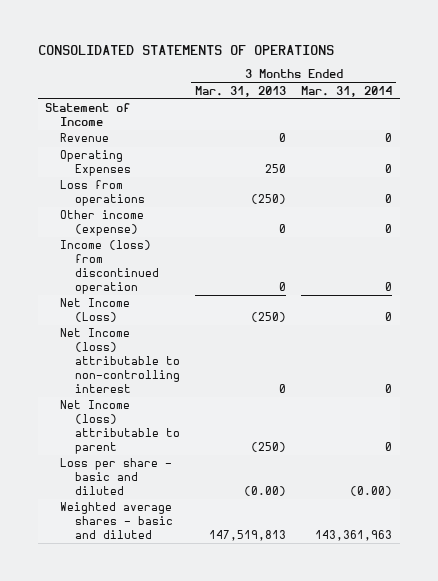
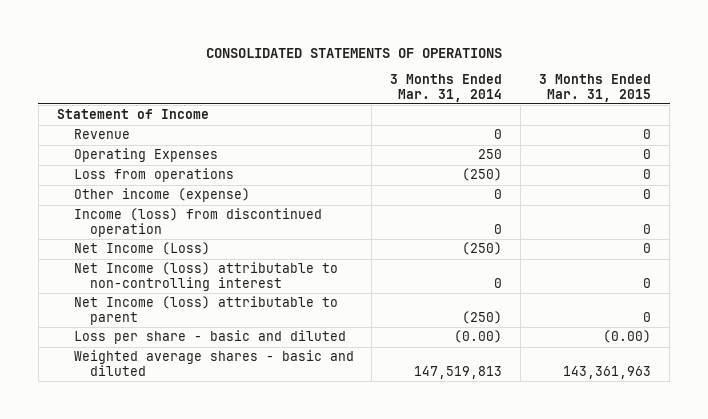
[195,85,287,97] Mar. 31, 2013 -> none
none -> [539,74,652,102] 3 Months Ended Mar. 31, 2015
[385,164,393,174] 0 -> [478,149,503,160] 250
[385,194,393,204] 0 -> [462,168,503,182] (250)
[385,312,393,322] 0 -> [462,242,503,256] (250)
[385,442,393,452] 0 -> [462,310,503,324] (250)
[315,530,393,542] 143,361,963 -> [414,365,503,379] 147,519,813

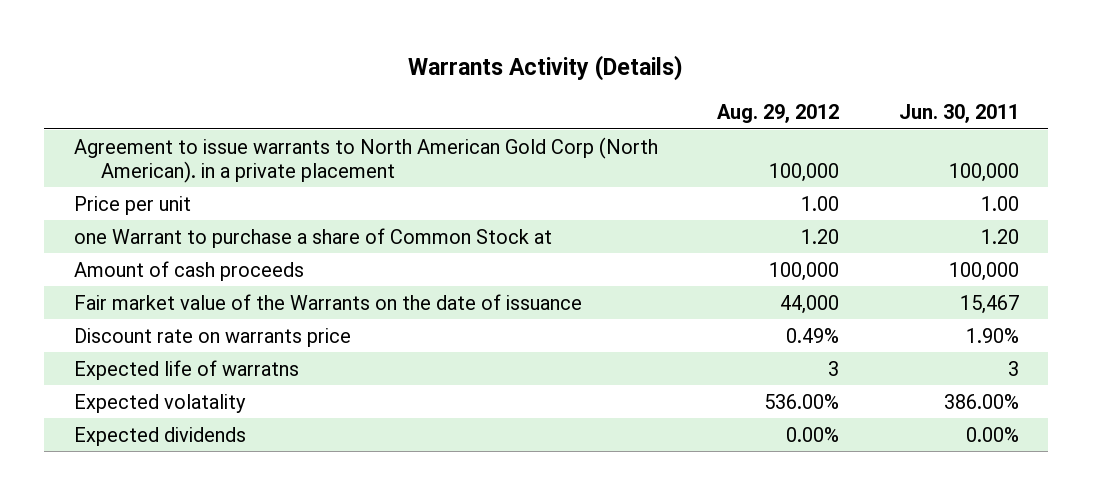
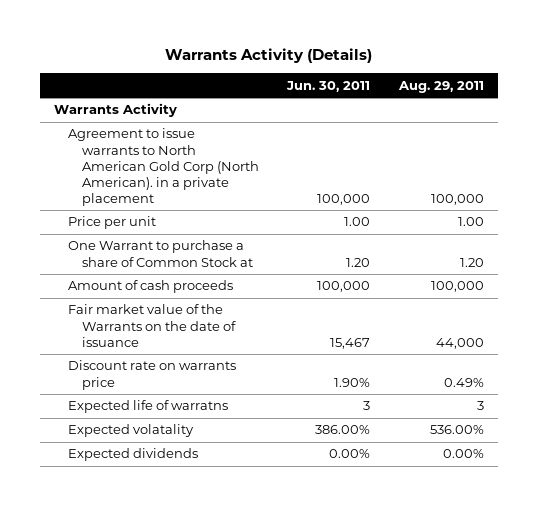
[717,104,840,124] Aug. 29, 2012 -> none
none -> [397,80,484,93] Aug. 29, 2011
none -> [54,103,178,118] Warrants Activity
[73,227,552,248] one Warrant to purchase a share of Common Stock at -> [68,240,253,267] One Warrant to purchase a share of Common Stock at

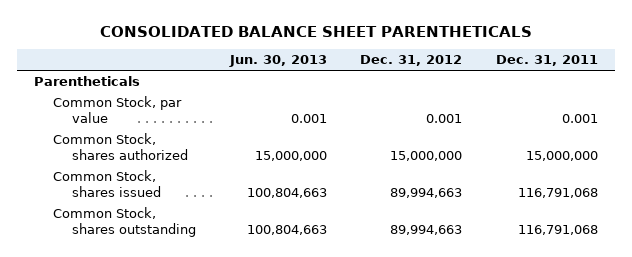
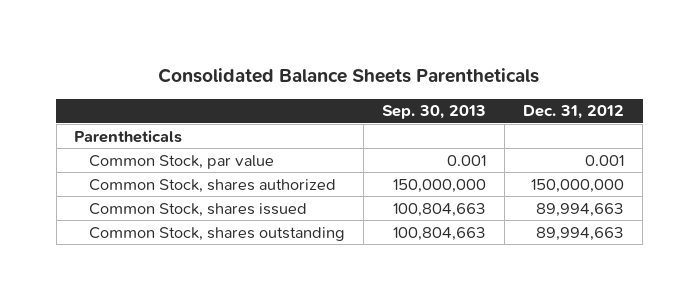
[100,25,533,37] CONSOLIDATED BALANCE SHEET PARENTHETICALS -> [158,67,540,83] Consolidated Balance Sheets Parentheticals
[228,55,327,68] Jun. 30, 2013 -> none
[496,55,599,67] Dec. 31, 2011 -> none
none -> [382,105,487,120] Sep. 30, 2013
[390,151,463,162] 15,000,000 -> [531,178,625,193] 150,000,000

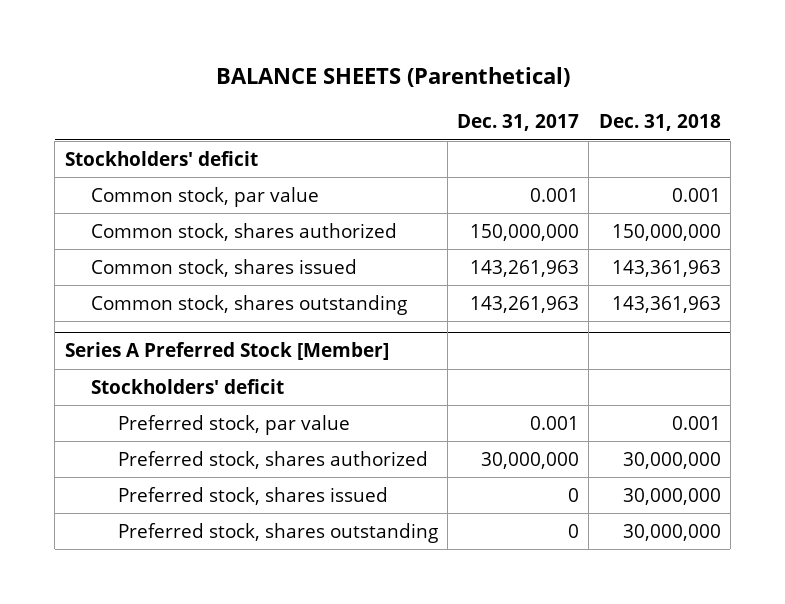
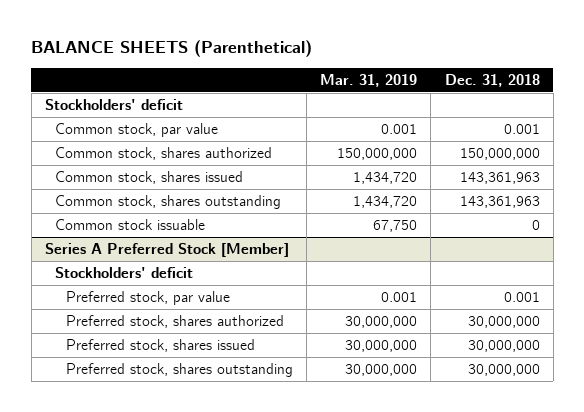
[457,114,580,132] Dec. 31, 2017 -> none
none -> [320,73,418,87] Mar. 31, 2019
none -> [55,218,206,230] Common stock issuable

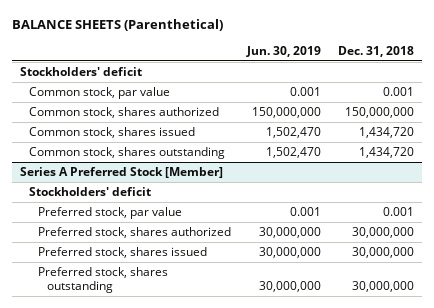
[320,73,418,87] Mar. 31, 2019 -> none
none -> [246,45,322,57] Jun. 30, 2019
[55,218,206,230] Common stock issuable -> none
[459,171,540,184] 143,361,963 -> [358,127,414,139] 1,434,720
[459,195,540,208] 143,361,963 -> [358,147,414,159] 1,434,720

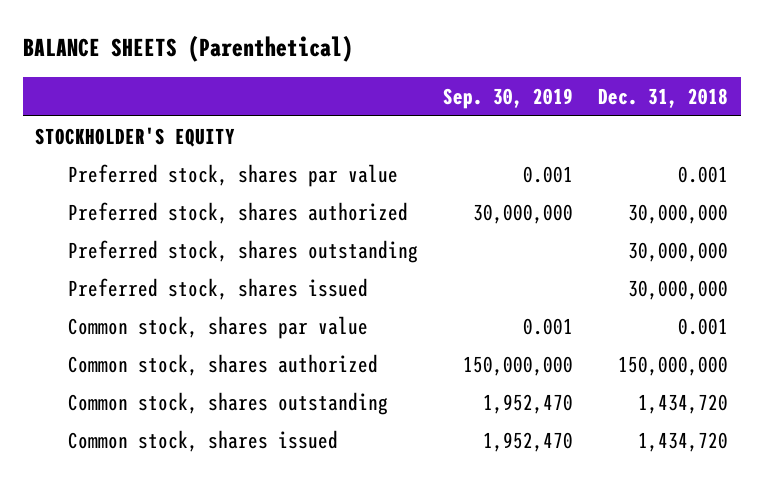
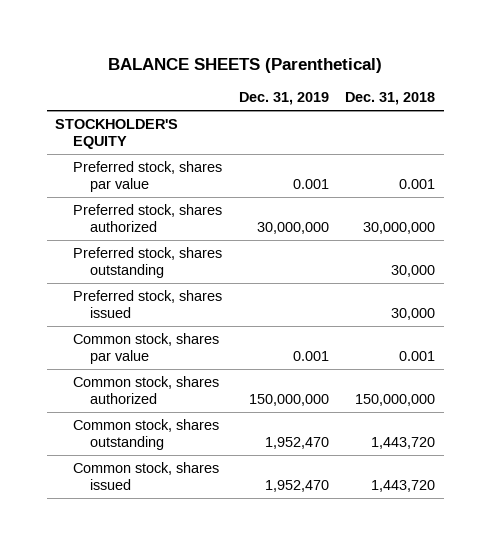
[443,87,574,109] Sep. 30, 2019 -> none
none -> [238,92,329,106] Dec. 31, 2019
[628,241,729,262] 30,000,000 -> [391,265,436,278] 30,000
[628,279,729,300] 30,000,000 -> [391,308,436,321] 30,000
[638,393,729,414] 1,434,720 -> [371,437,436,450] 1,443,720
[638,431,729,452] 1,434,720 -> [371,480,436,493] 1,443,720

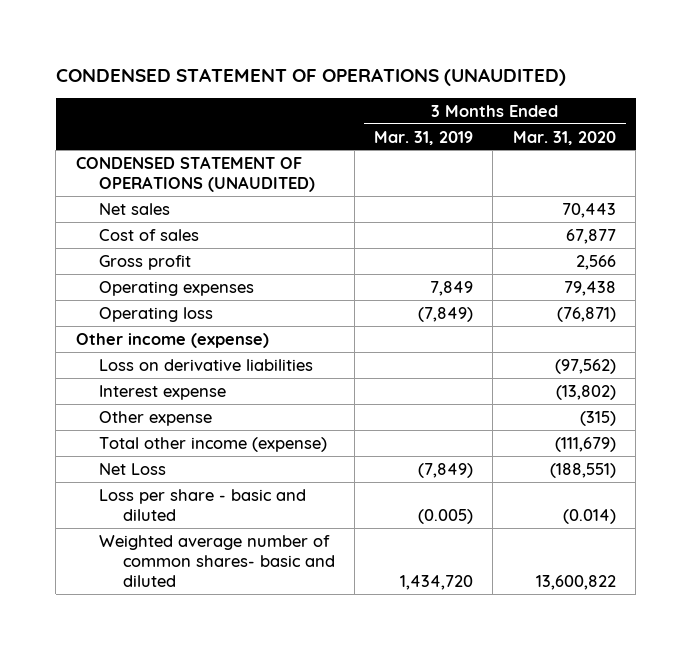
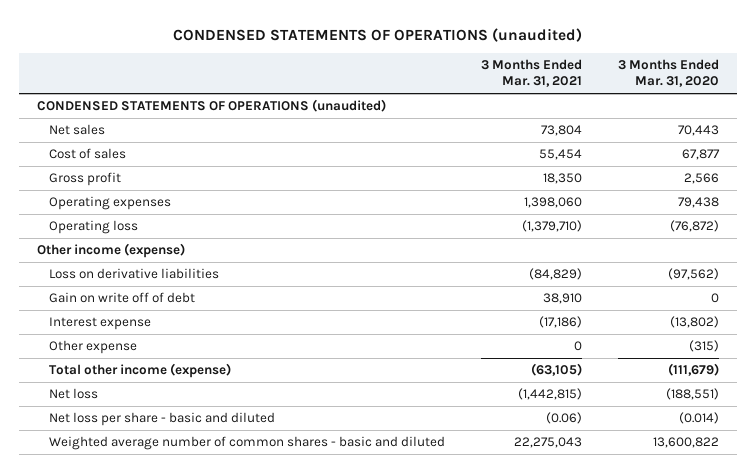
[55,67,566,86] CONDENSED STATEMENT OF OPERATIONS (UNAUDITED) -> [172,27,582,42] CONDENSED STATEMENTS OF OPERATIONS (unaudited)
[374,130,474,145] Mar. 31, 2019 -> none
none -> [480,59,582,88] 3 Months Ended Mar. 31, 2021
[75,155,316,192] CONDENSED STATEMENT OF OPERATIONS (UNAUDITED) -> [36,99,386,113] CONDENSED STATEMENTS OF OPERATIONS (unaudited)
[556,306,616,322] (76,871) -> [669,220,719,233] (76,872)
none -> [48,292,195,304] Gain on write off of debt
[99,462,167,475] Net Loss -> [48,388,98,400] Net loss
[99,488,307,521] Loss per share - basic and diluted -> [48,412,275,427] Net loss per share - basic and diluted
[99,534,335,587] Weighted average number of common shares- basic and diluted -> [48,436,445,451] Weighted average number of common shares - basic and diluted

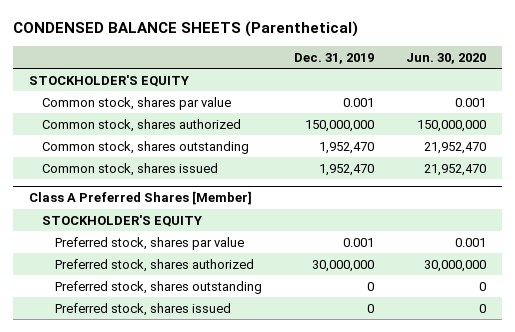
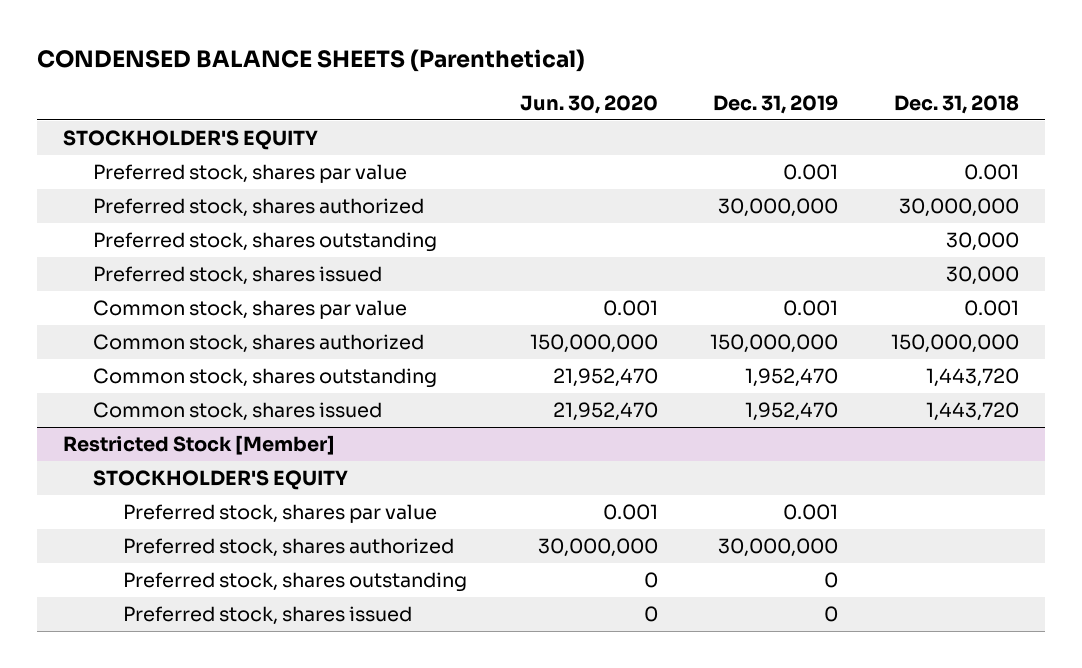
none -> [893,95,1019,115] Dec. 31, 2018
none -> [93,163,408,183] Preferred stock, shares par value
none -> [93,197,425,217] Preferred stock, shares authorized
none -> [93,231,438,252] Preferred stock, shares outstanding
none -> [93,265,383,285] Preferred stock, shares issued
[28,191,252,206] Class A Preferred Shares [Member] -> none
none -> [62,434,335,455] Restricted Stock [Member]

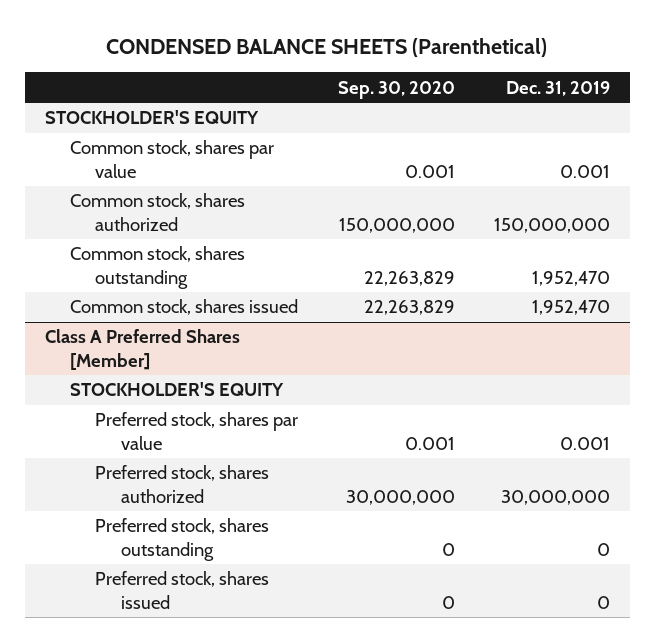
[519,95,658,115] Jun. 30, 2020 -> none
[893,95,1019,115] Dec. 31, 2018 -> none
none -> [337,80,455,99] Sep. 30, 2020
[93,163,408,183] Preferred stock, shares par value -> none
[93,197,425,217] Preferred stock, shares authorized -> none
[93,231,438,252] Preferred stock, shares outstanding -> none
[93,265,383,285] Preferred stock, shares issued -> none
[62,434,335,455] Restricted Stock [Member] -> none
none -> [44,329,240,370] Class A Preferred Shares [Member]

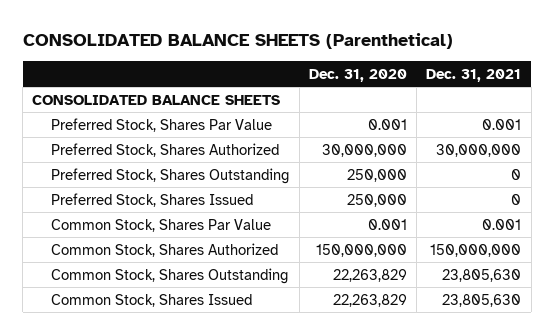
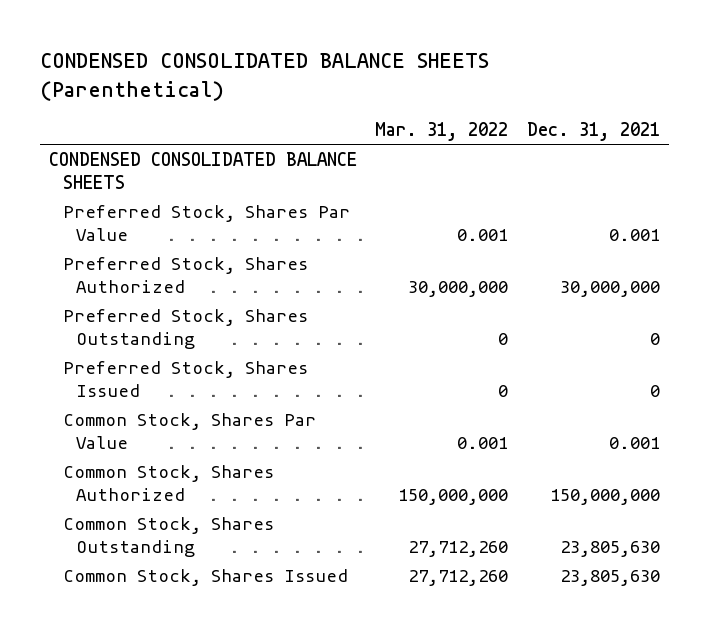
[22,32,453,49] CONSOLIDATED BALANCE SHEETS (Parenthetical) -> [39,53,489,101] CONDENSED CONSOLIDATED BALANCE SHEETS (Parenthetical)
[308,68,407,82] Dec. 31, 2020 -> none
none -> [375,121,509,141] Mar. 31, 2022
[32,94,281,105] CONSOLIDATED BALANCE SHEETS -> [48,151,357,189] CONDENSED CONSOLIDATED BALANCE SHEETS

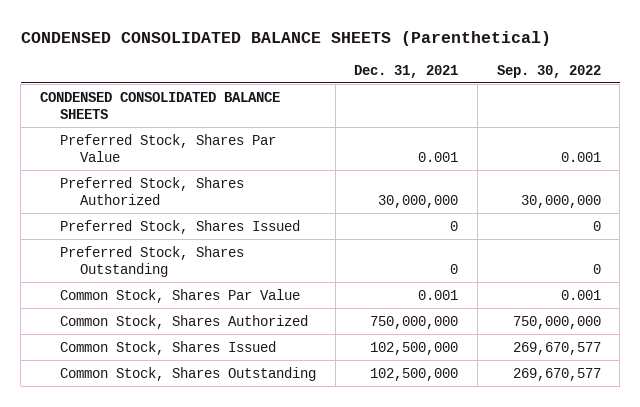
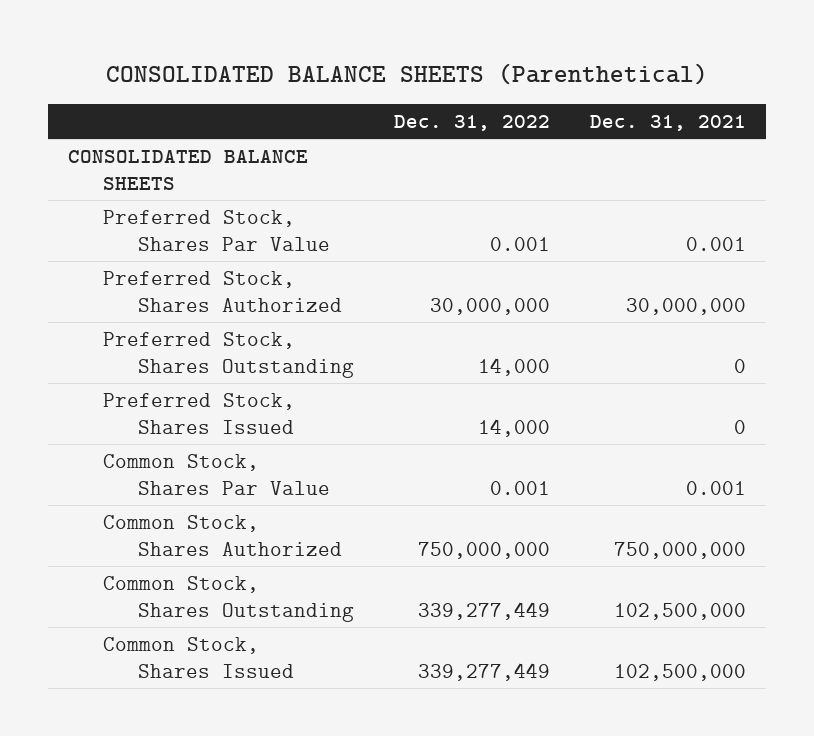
[20,30,551,46] CONDENSED CONSOLIDATED BALANCE SHEETS (Parenthetical) -> [105,63,708,86] CONSOLIDATED BALANCE SHEETS (Parenthetical)
[496,64,601,78] Sep. 30, 2022 -> none
none -> [393,115,550,132] Dec. 31, 2022
[39,91,280,119] CONDENSED CONSOLIDATED BALANCE SHEETS -> [67,149,308,191] CONSOLIDATED BALANCE SHEETS
[59,219,300,234] Preferred Stock, Shares Issued -> [102,392,295,435] Preferred Stock, Shares Issued
[59,340,276,355] Common Stock, Shares Issued -> [102,636,294,679] Common Stock, Shares Issued

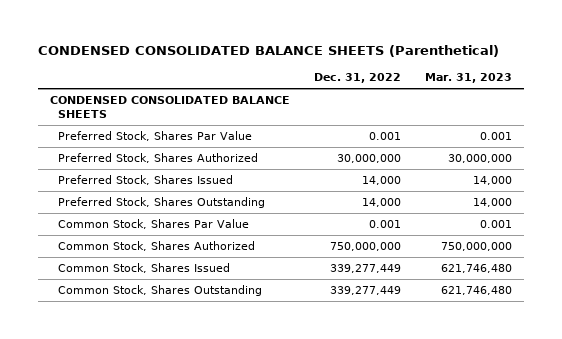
[105,63,708,86] CONSOLIDATED BALANCE SHEETS (Parenthetical) -> [37,45,499,58] CONDENSED CONSOLIDATED BALANCE SHEETS (Parenthetical)
[590,115,747,132] Dec. 31, 2021 -> none
none -> [424,73,512,84] Mar. 31, 2023
[67,149,308,191] CONSOLIDATED BALANCE SHEETS -> [49,96,290,118] CONDENSED CONSOLIDATED BALANCE SHEETS
[102,331,354,379] Preferred Stock, Shares Outstanding -> [58,197,266,209] Preferred Stock, Shares Outstanding
[102,575,354,623] Common Stock, Shares Outstanding -> [58,285,263,297] Common Stock, Shares Outstanding

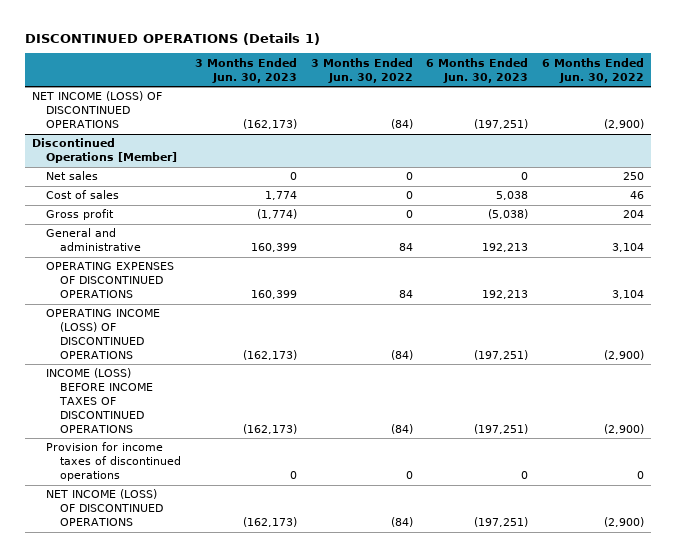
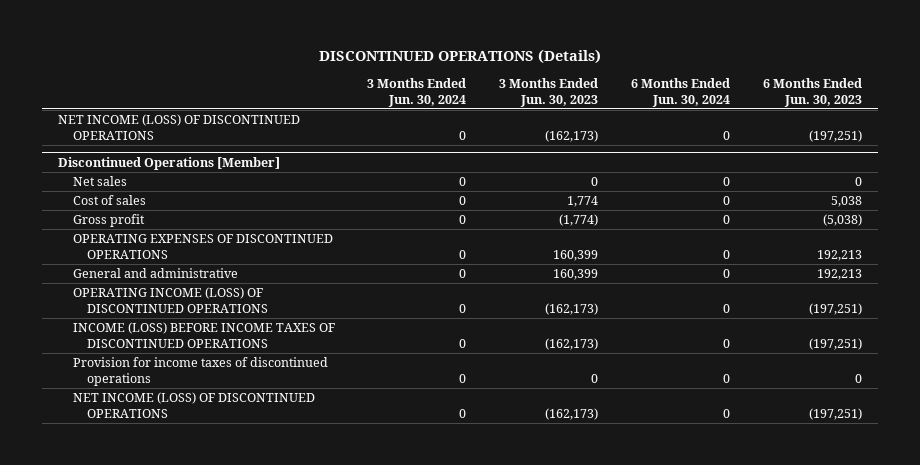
[25,32,321,45] DISCONTINUED OPERATIONS (Details 1) -> [318,49,601,65] DISCONTINUED OPERATIONS (Details)
[310,57,413,83] 3 Months Ended Jun. 30, 2022 -> none
[541,57,644,83] 6 Months Ended Jun. 30, 2022 -> none
none -> [367,78,467,107] 3 Months Ended Jun. 30, 2024
none -> [630,78,730,107] 6 Months Ended Jun. 30, 2024
[46,228,142,252] General and administrative -> [72,268,238,279] General and administrative

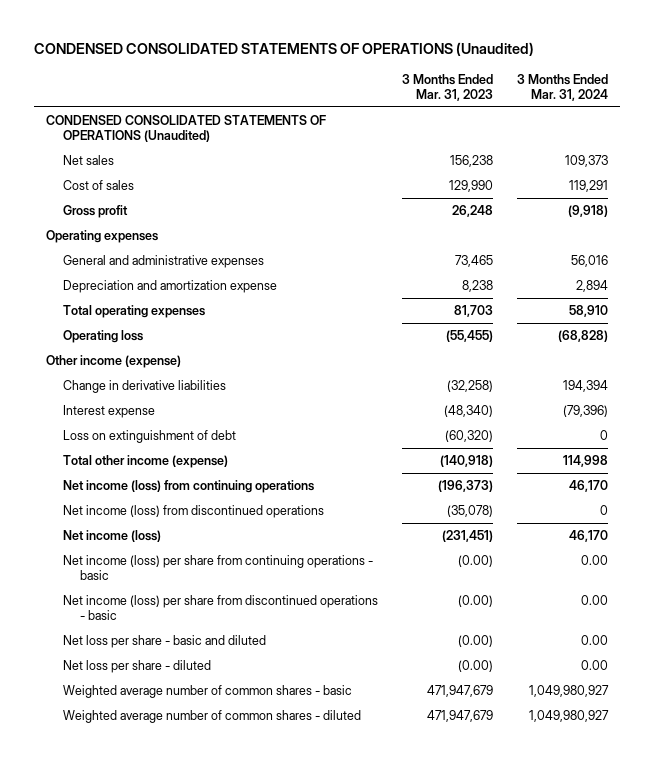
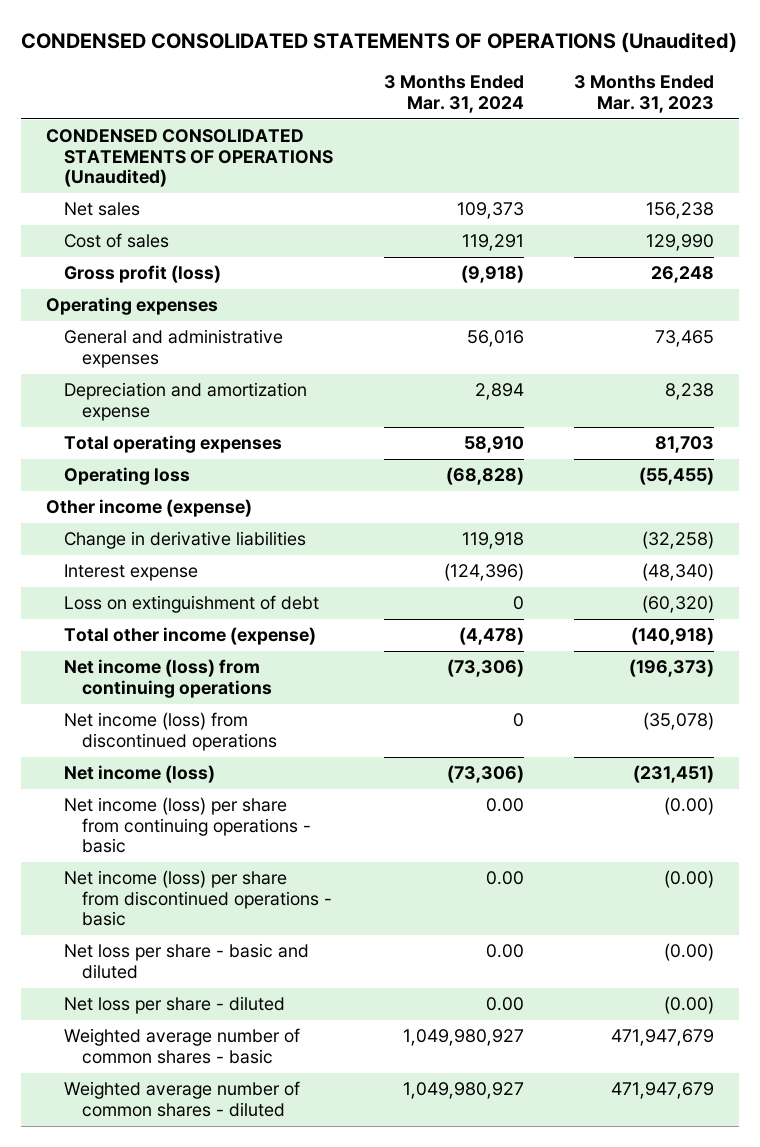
[62,205,128,219] Gross profit -> [64,265,222,284] Gross profit (loss)
[563,380,609,393] 194,394 -> [461,532,524,550] 119,918
[563,405,609,418] (79,396) -> [443,563,524,582] (124,396)
[563,455,609,468] 114,998 -> [458,627,524,646] (4,478)
[569,480,609,493] 46,170 -> [446,659,524,678] (73,306)
[569,530,609,543] 46,170 -> [446,765,524,784] (73,306)

